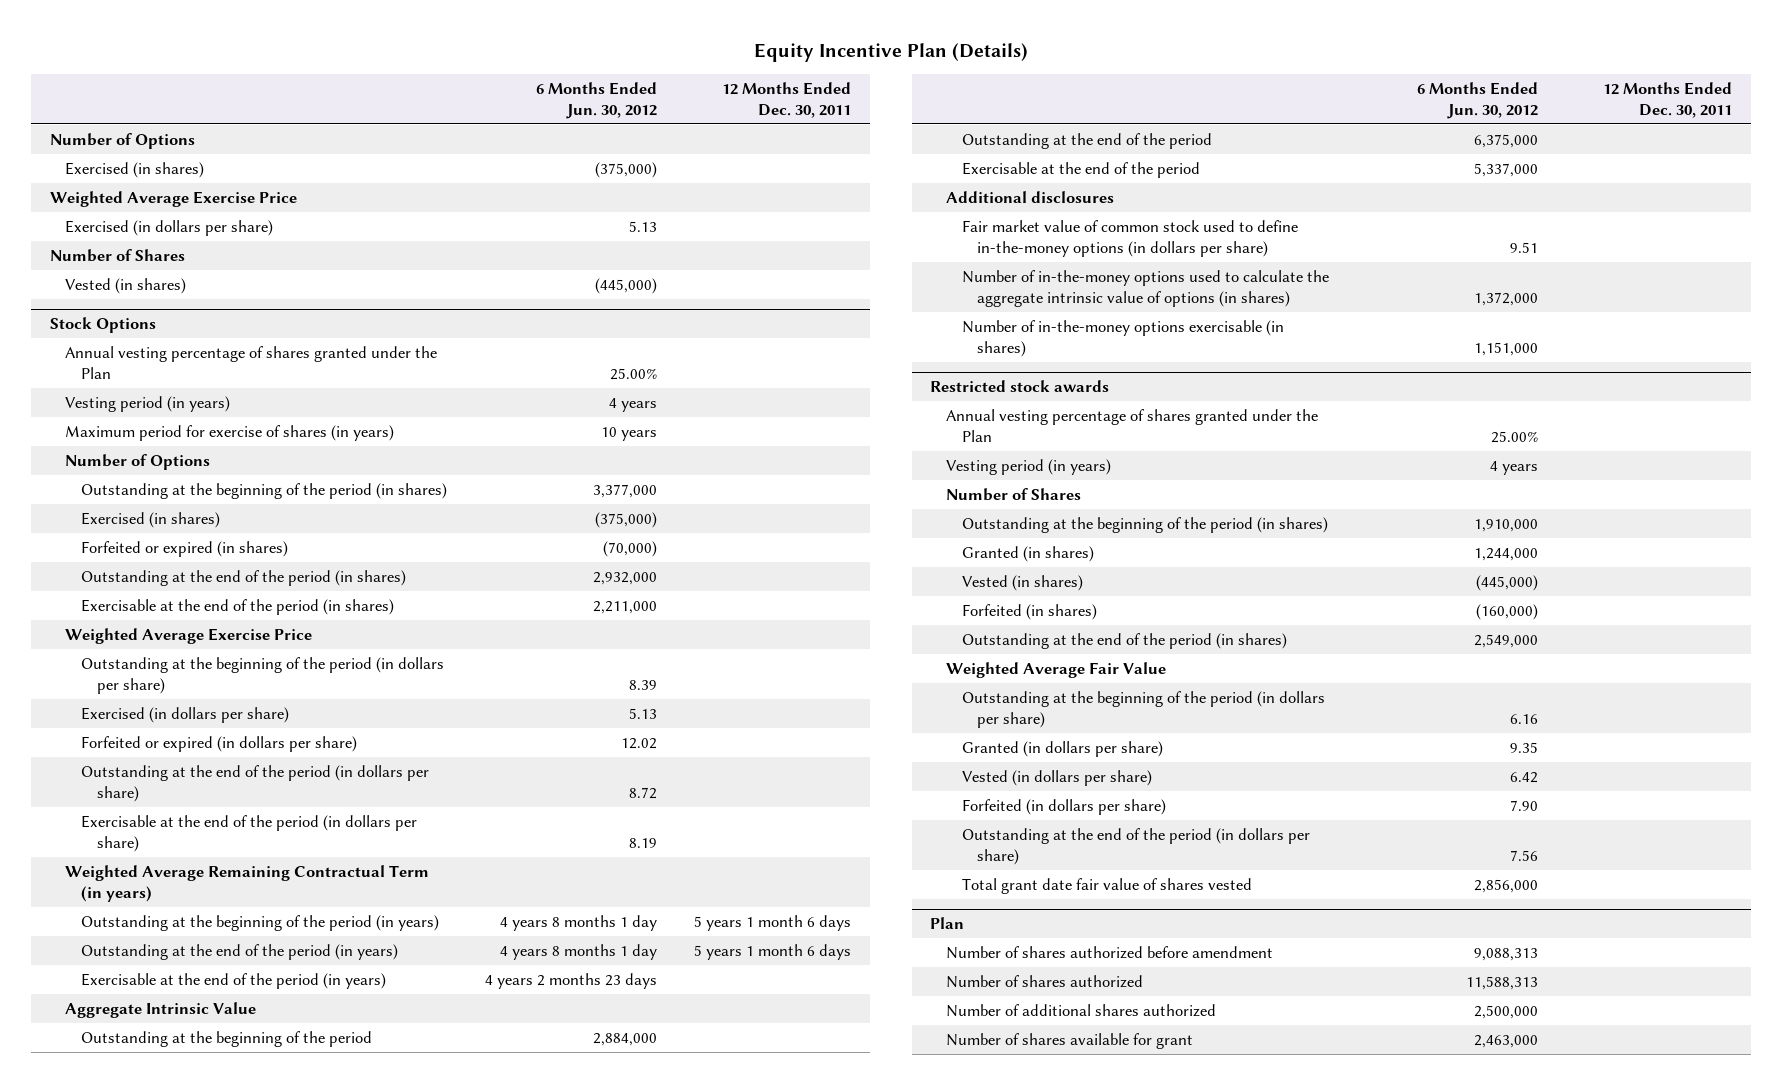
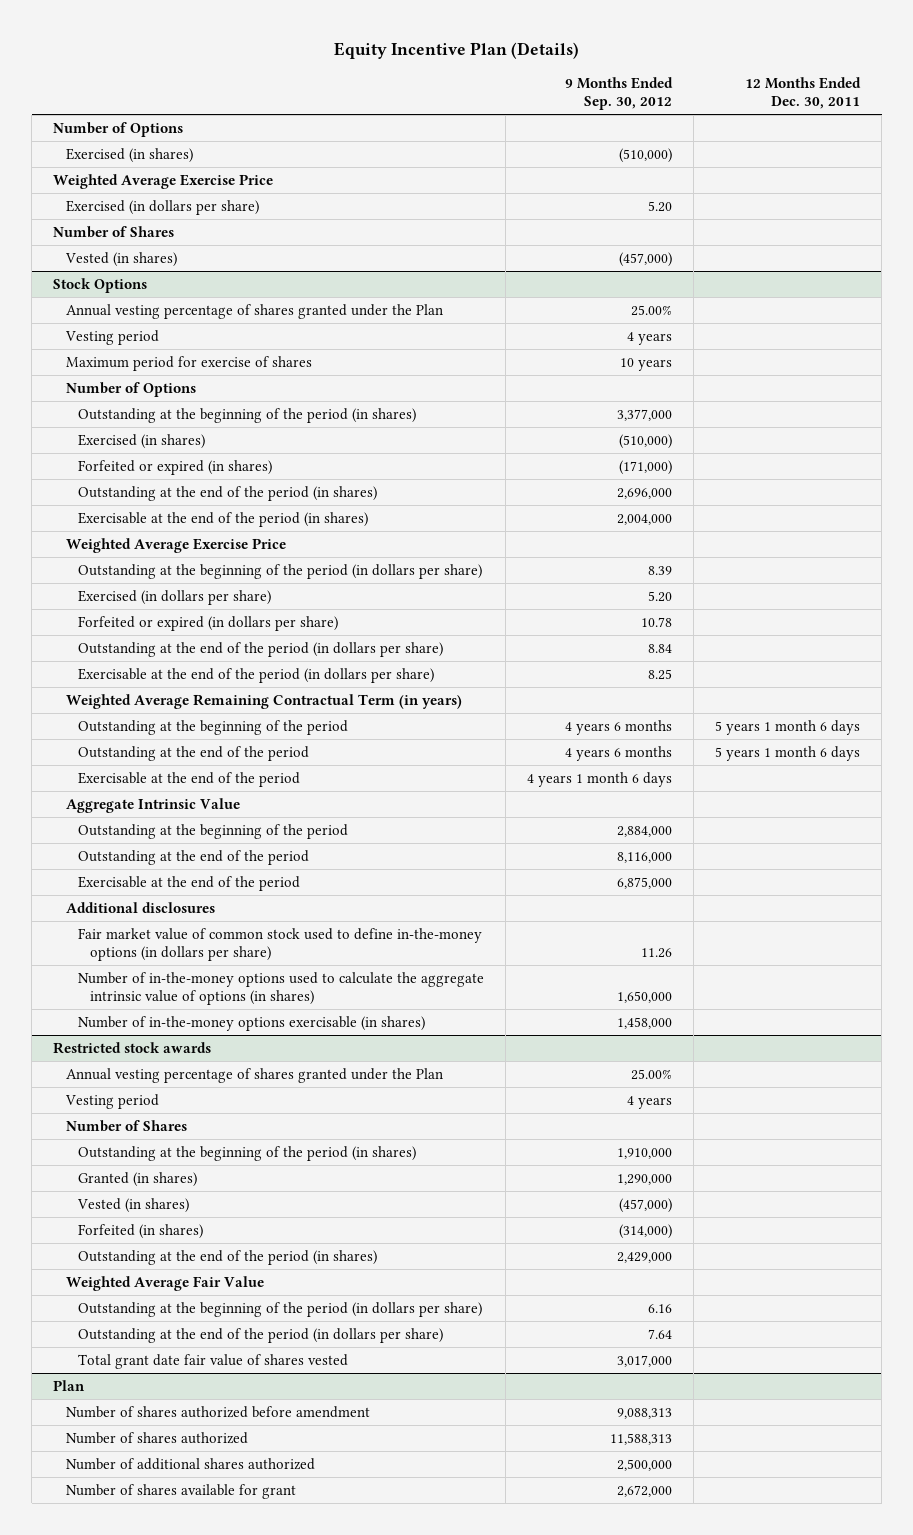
[536,81,658,119] 6 Months Ended Jun. 30, 2012 -> none
none -> [565,77,674,111] 9 Months Ended Sep. 30, 2012
[65,395,231,412] Vesting period (in years) -> [64,329,159,345] Vesting period
[65,424,395,441] Maximum period for exercise of shares (in years) -> [65,355,312,371] Maximum period for exercise of shares
[81,914,440,931] Outstanding at the beginning of the period (in years) -> [77,719,348,735] Outstanding at the beginning of the period
[81,943,399,960] Outstanding at the end of the period (in years) -> [77,745,309,761] Outstanding at the end of the period
[81,972,387,989] Exercisable at the end of the period (in years) -> [77,771,300,787] Exercisable at the end of the period
[946,458,1112,475] Vesting period (in years) -> [64,1093,159,1109] Vesting period
[961,740,1163,757] Granted (in dollars per share) -> none
[961,769,1152,786] Vested (in dollars per share) -> none
[961,798,1166,815] Forfeited (in dollars per share) -> none

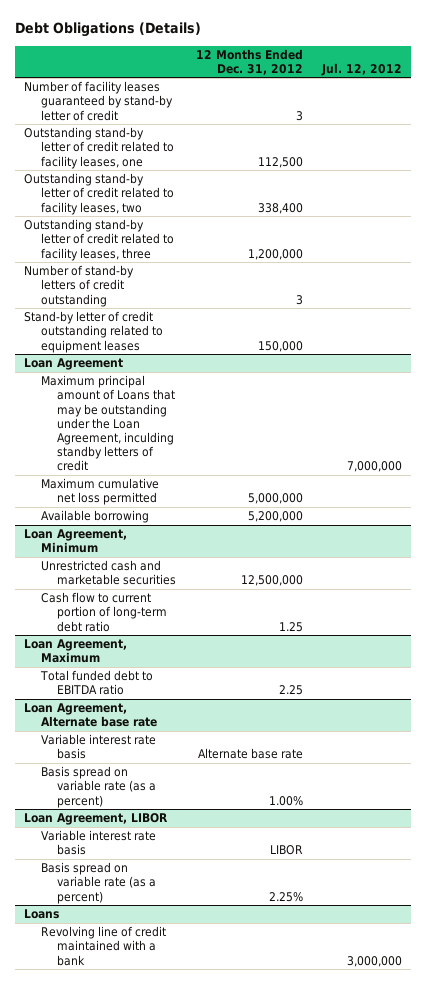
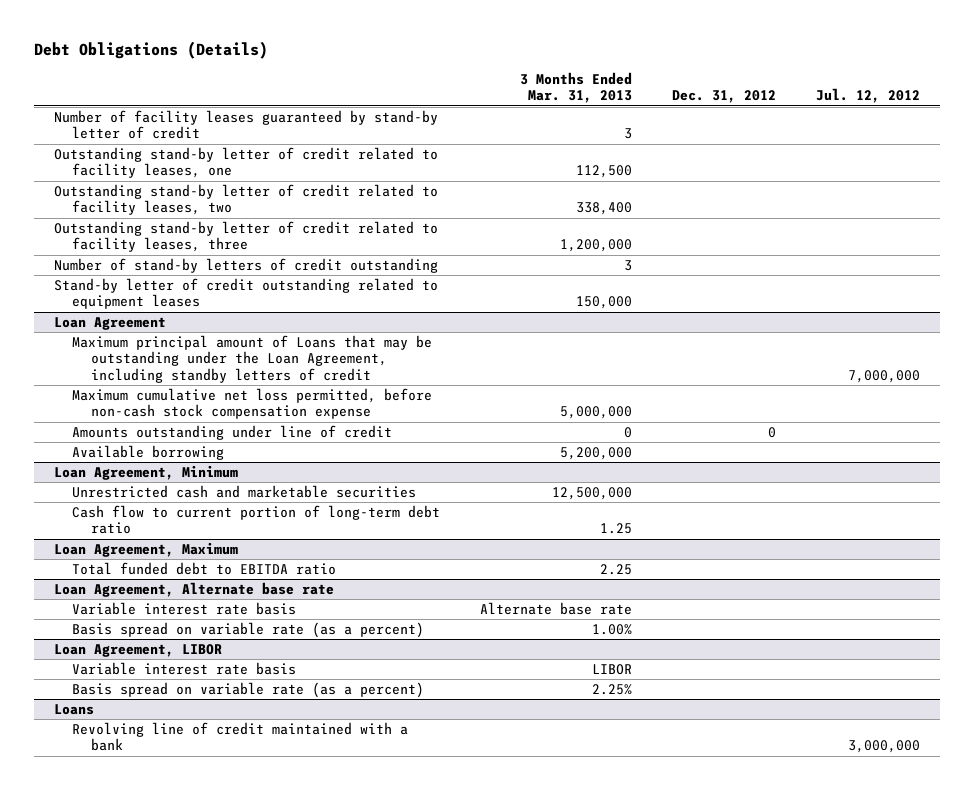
[195,48,303,76] 12 Months Ended Dec. 31, 2012 -> none
none -> [520,71,633,104] 3 Months Ended Mar. 31, 2013
none -> [672,90,777,104] Dec. 31, 2012
[40,478,159,506] Maximum cumulative net loss permitted -> none
[40,375,176,472] Maximum principal amount of Loans that may be outstanding under the Loan Agreement, inculding standby letters of credit -> [72,334,433,383] Maximum principal amount of Loans that may be outstanding under the Loan Agreement, including standby letters of credit
none -> [72,387,433,420] Maximum cumulative net loss permitted, before non-cash stock compensation expense
none -> [72,424,393,440] Amounts outstanding under line of credit

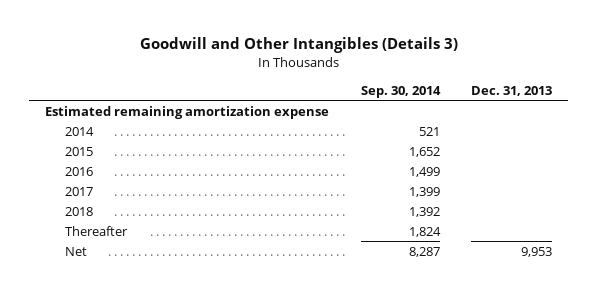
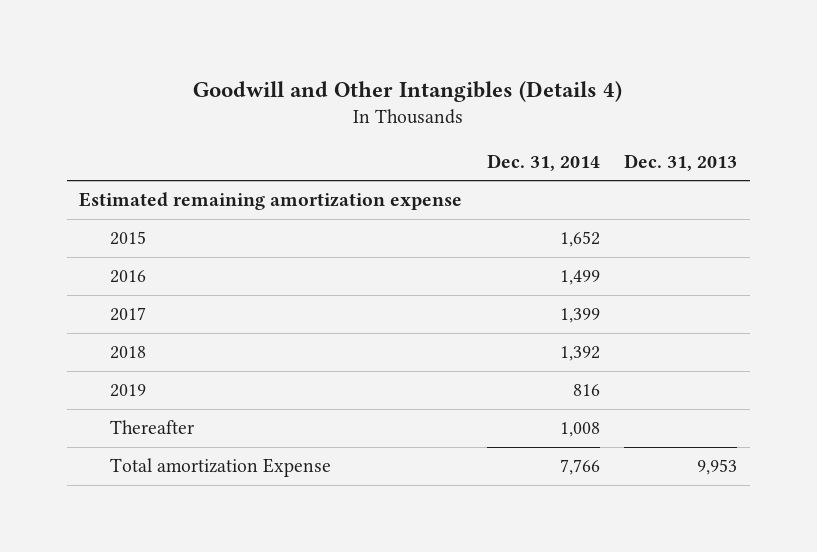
[139,37,458,54] Goodwill and Other Intangibles (Details 3) -> [193,81,623,103] Goodwill and Other Intangibles (Details 4)
[360,85,441,98] Sep. 30, 2014 -> none
none -> [486,153,600,171] Dec. 31, 2014
[64,126,94,136] 2014 -> none
none -> [109,384,146,398] 2019
[64,246,87,256] Net -> [109,458,331,478] Total amortization Expense

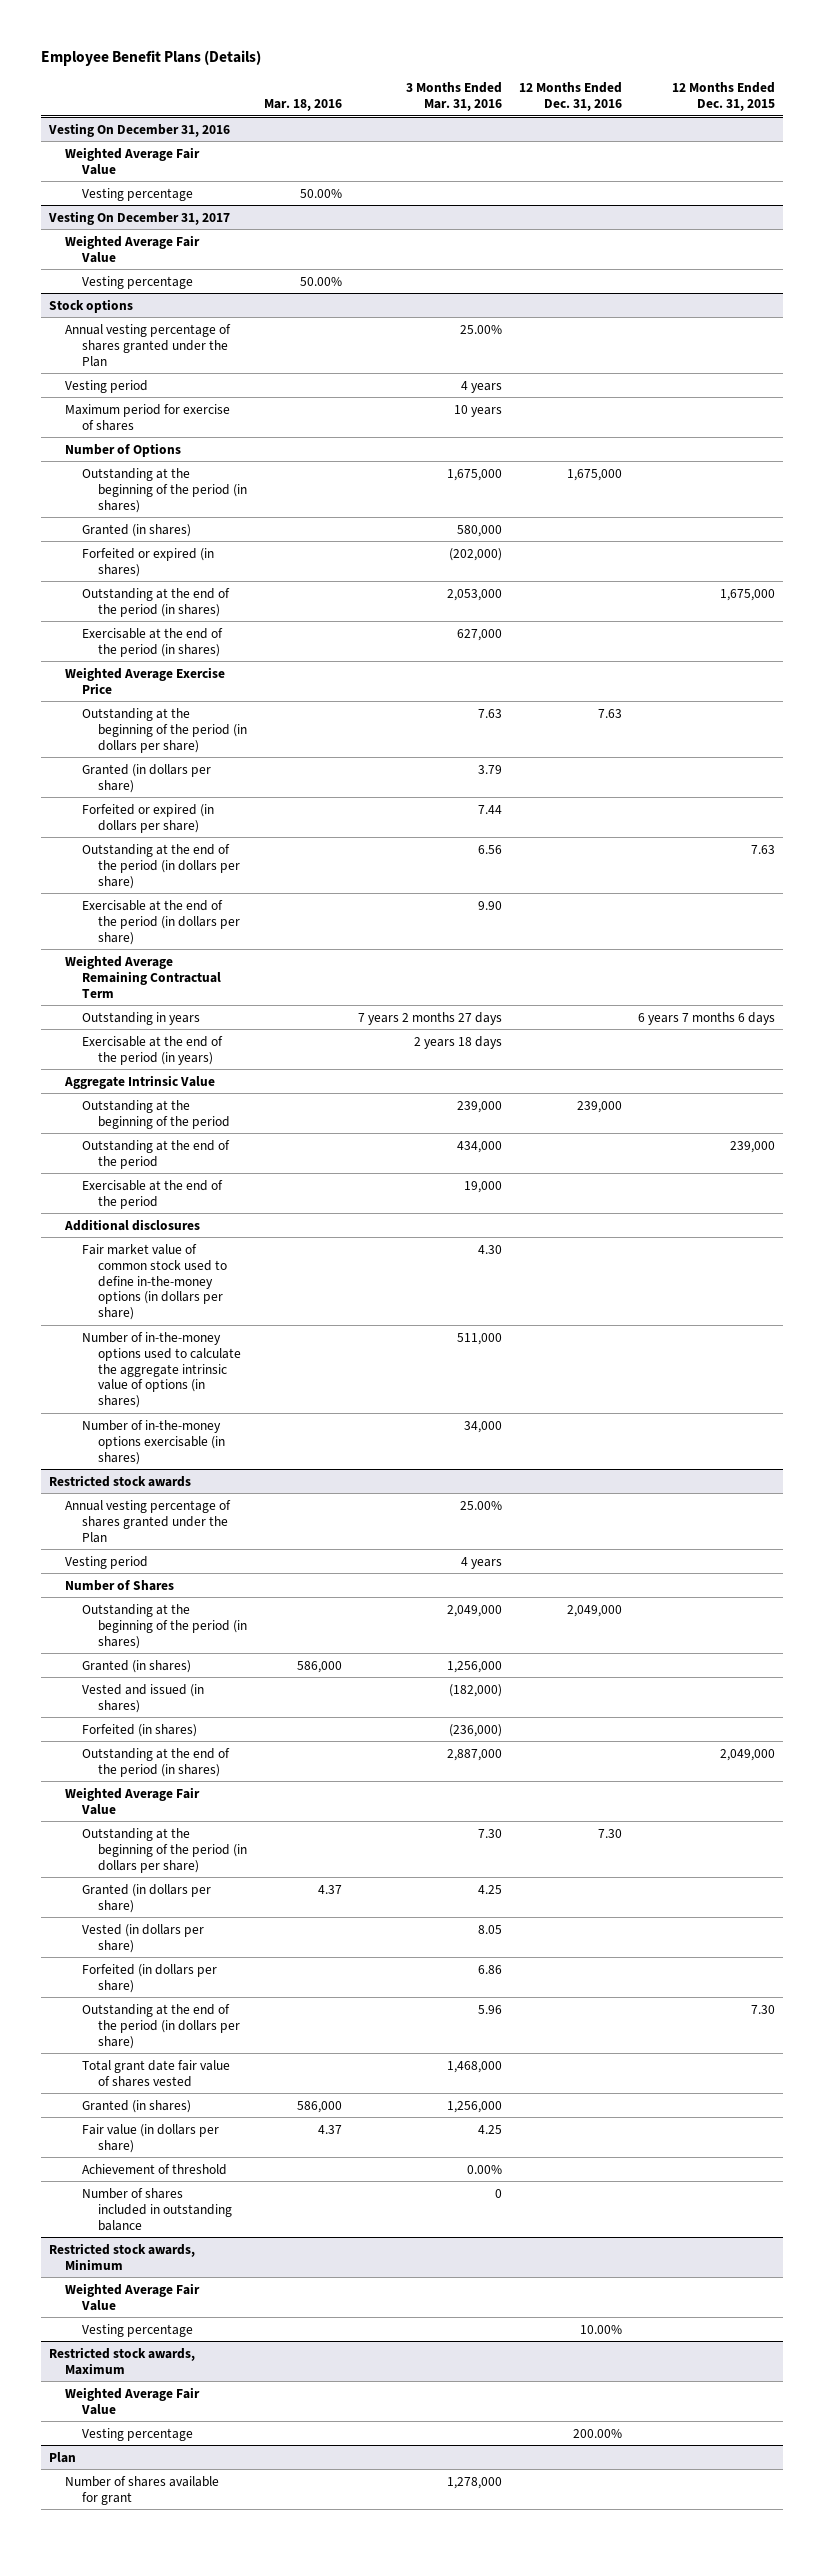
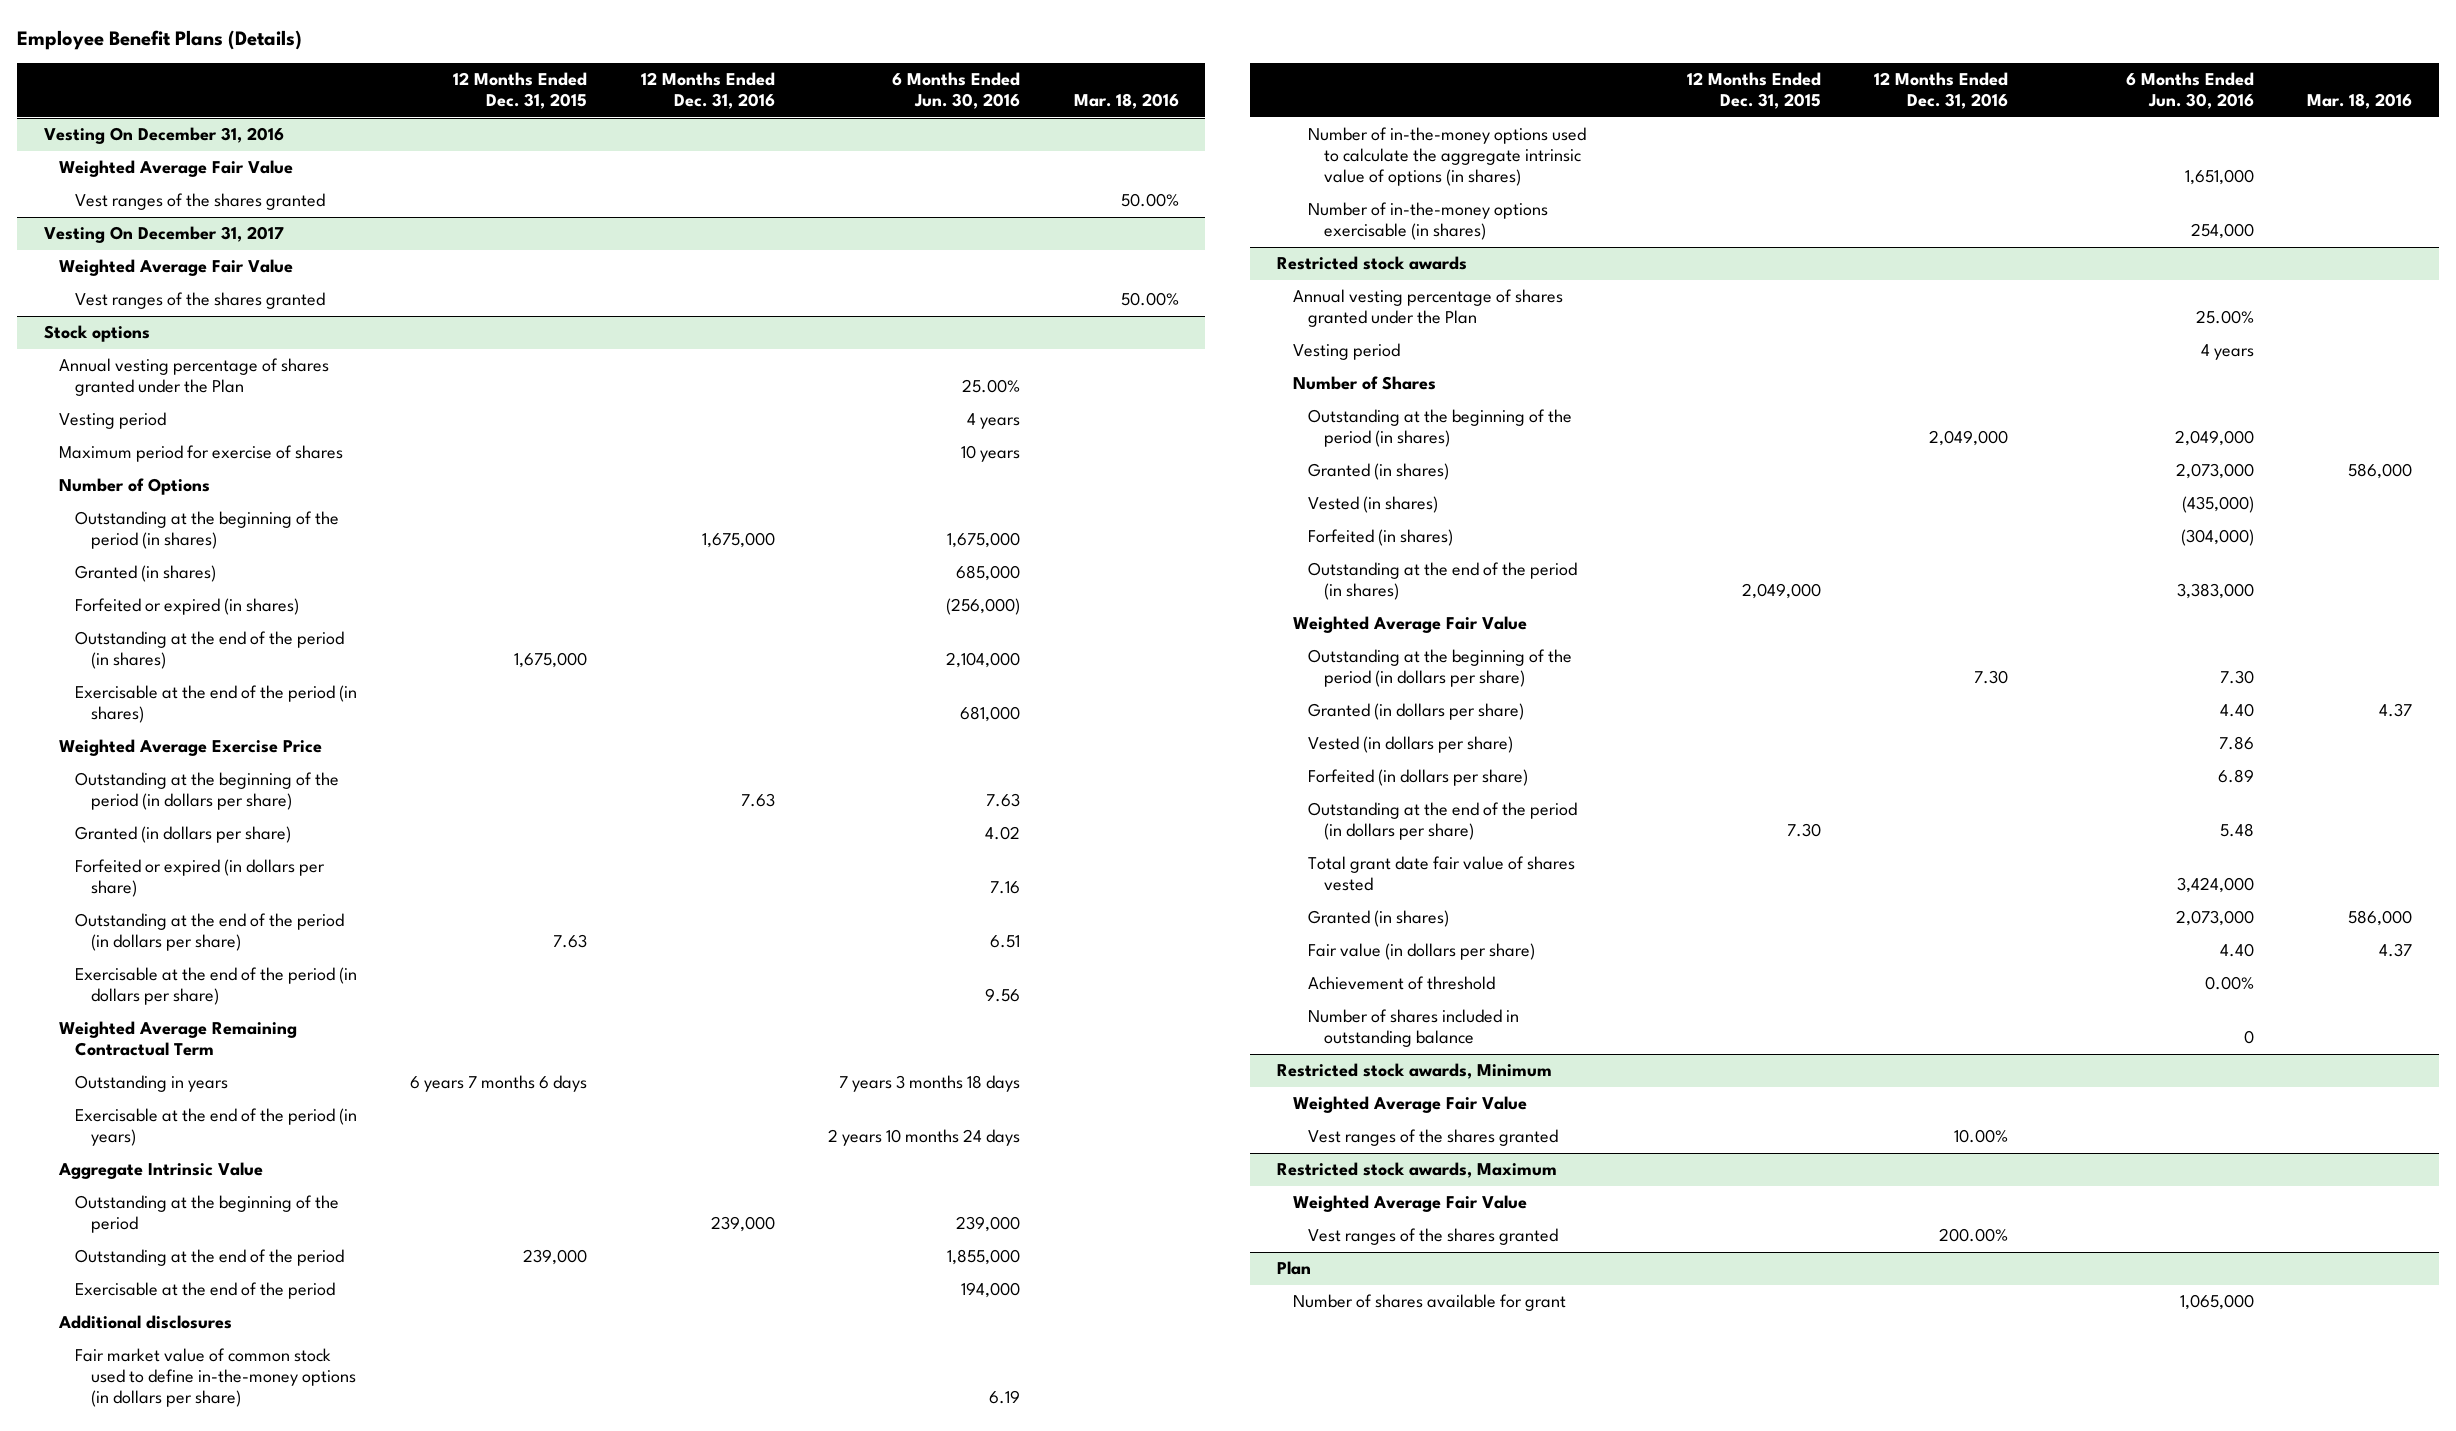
[406,82,503,112] 3 Months Ended Mar. 31, 2016 -> none
none -> [892,72,1021,110] 6 Months Ended Jun. 30, 2016
[81,187,193,201] Vesting percentage -> [75,193,326,211] Vest ranges of the shares granted
[81,275,193,289] Vesting percentage -> [75,292,326,310] Vest ranges of the shares granted
[81,1683,204,1713] Vested and issued (in shares) -> [1308,496,1439,514] Vested (in shares)
[81,2323,193,2337] Vesting percentage -> [1308,1129,1559,1147] Vest ranges of the shares granted
[81,2427,193,2441] Vesting percentage -> [1308,1228,1559,1246] Vest ranges of the shares granted

